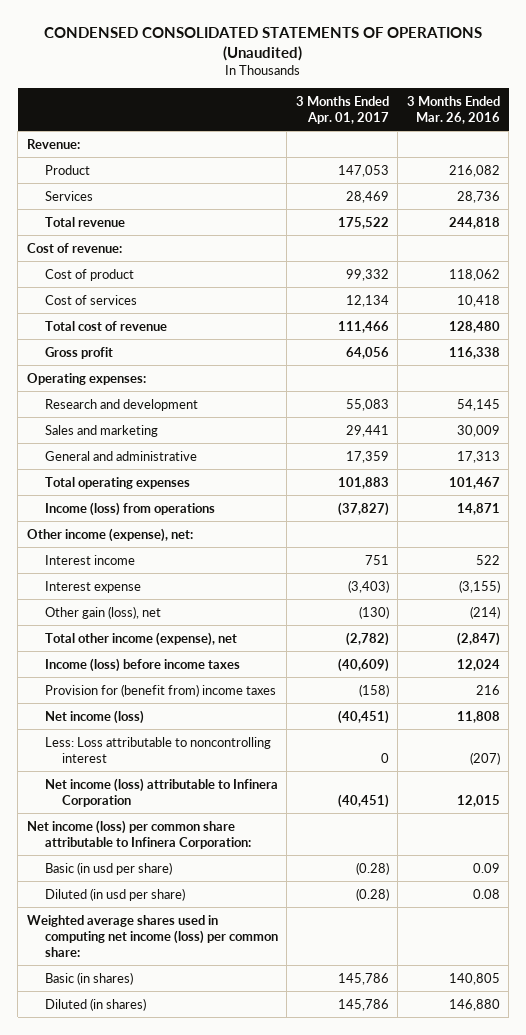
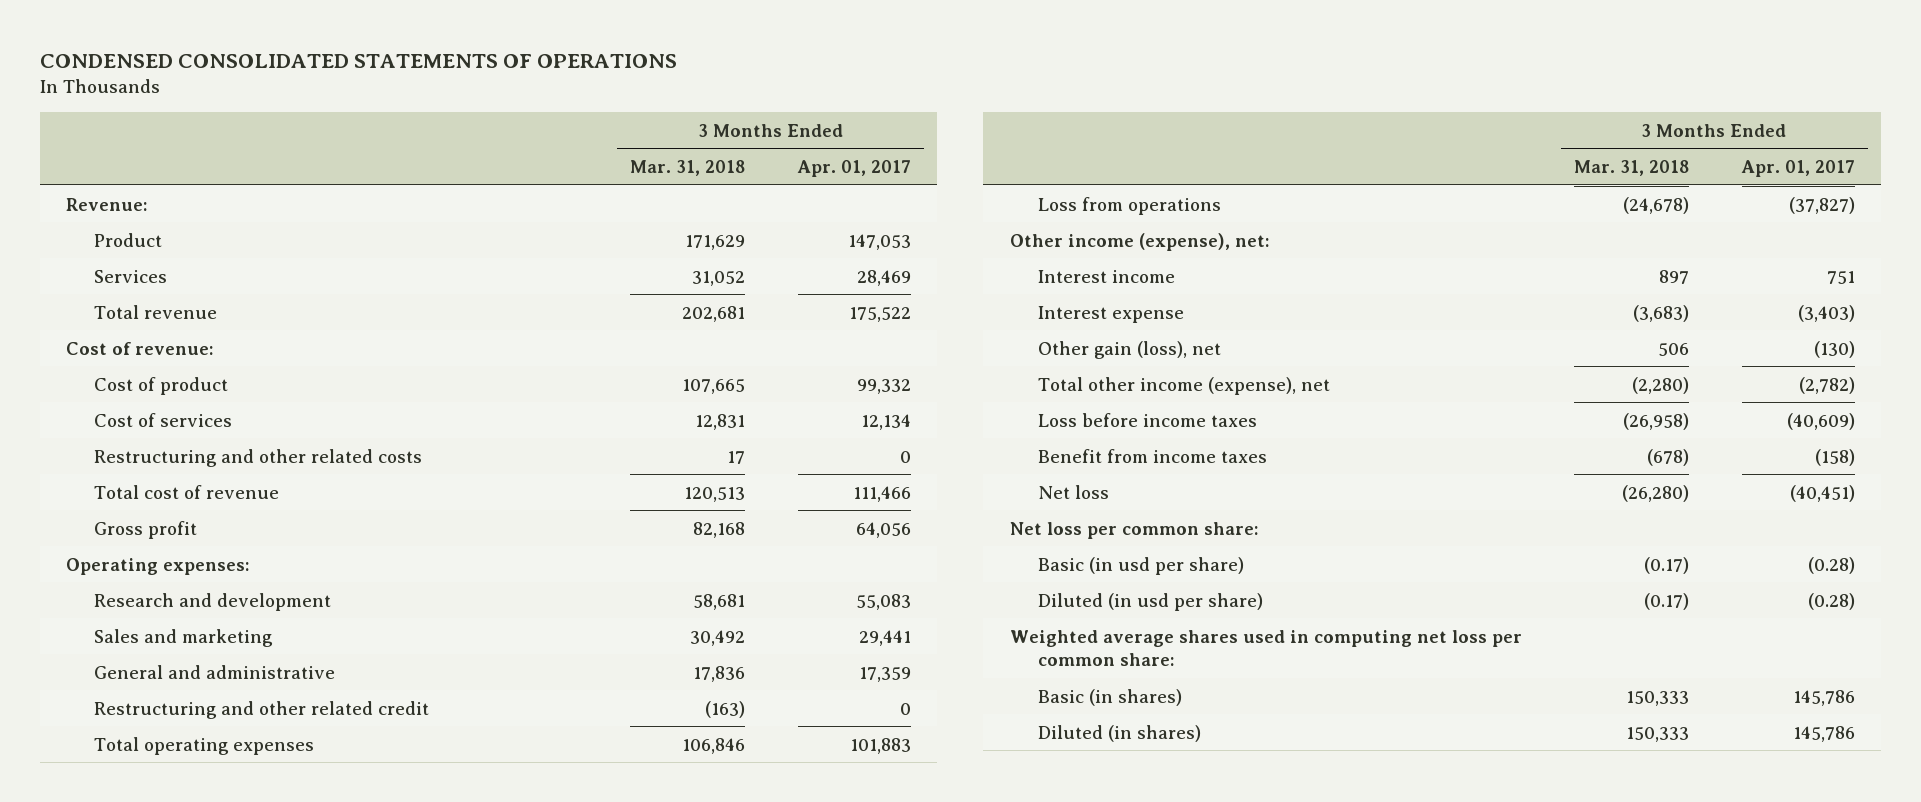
[44,26,483,61] CONDENSED CONSOLIDATED STATEMENTS OF OPERATIONS (Unaudited) -> [39,54,677,69] CONDENSED CONSOLIDATED STATEMENTS OF OPERATIONS
[406,95,500,125] 3 Months Ended Mar. 26, 2016 -> none
none -> [630,160,746,177] Mar. 31, 2018
none -> [93,448,422,467] Restructuring and other related costs
none -> [93,700,429,719] Restructuring and other related credit
[44,501,215,516] Income (loss) from operations -> [1037,196,1221,215] Loss from operations
[44,709,144,724] Net income (loss) -> none
[44,736,271,763] Less: Loss attributable to noncontrolling interest -> none
[44,657,240,672] Income (loss) before income taxes -> [1037,412,1257,427] Loss before income taxes
[44,683,276,697] Provision for (benefit from) income taxes -> [1037,448,1267,463] Benefit from income taxes
[44,777,278,807] Net income (loss) attributable to Infinera Corporation -> [1037,484,1109,499] Net loss
[26,819,251,849] Net income (loss) per common share attributable to Infinera Corporation: -> [1009,521,1259,539] Net loss per common share:
[26,914,278,957] Weighted average shares used in computing net income (loss) per common share: -> [1009,629,1522,666] Weighted average shares used in computing net loss per common share:

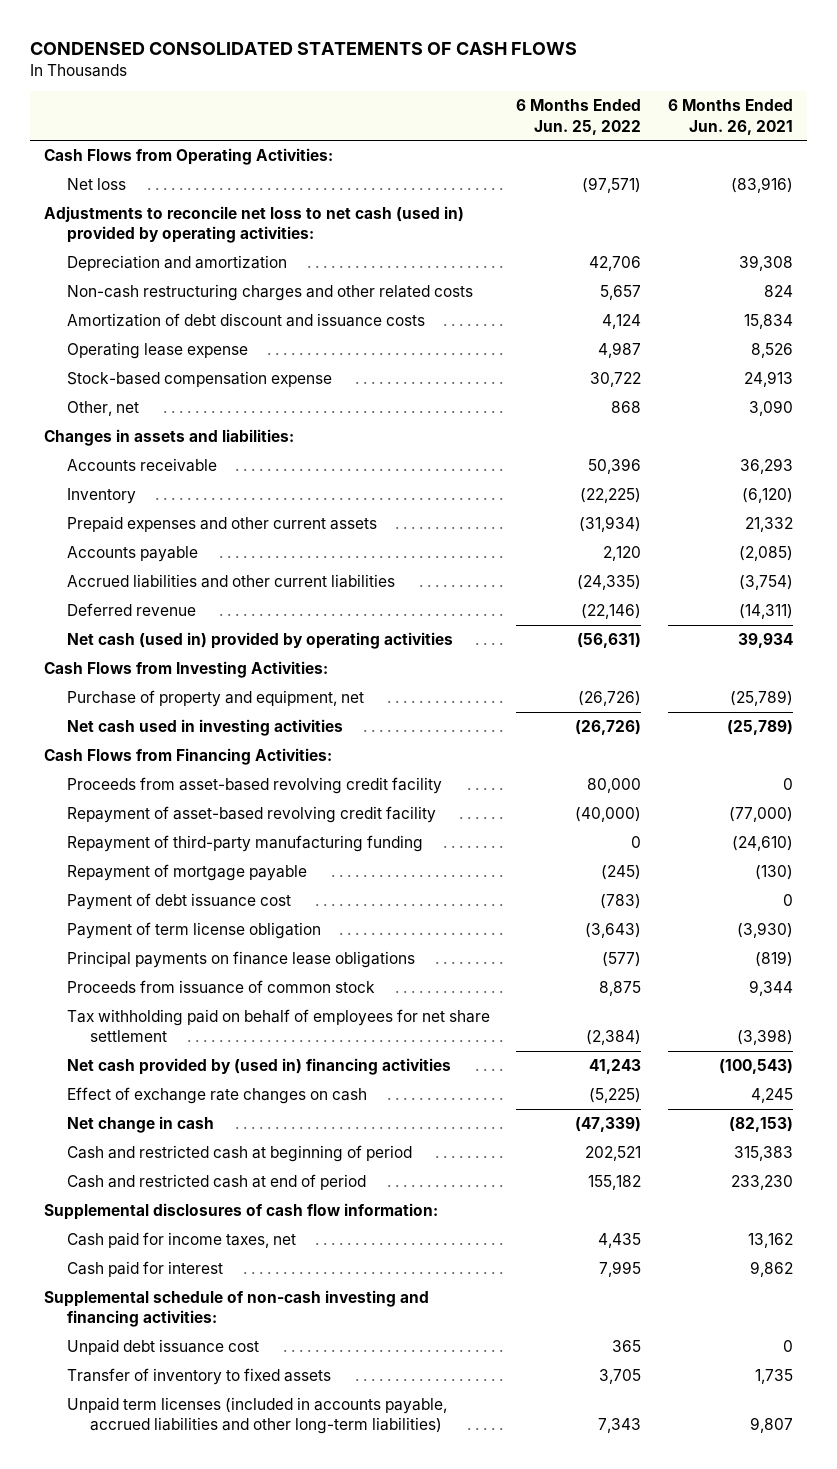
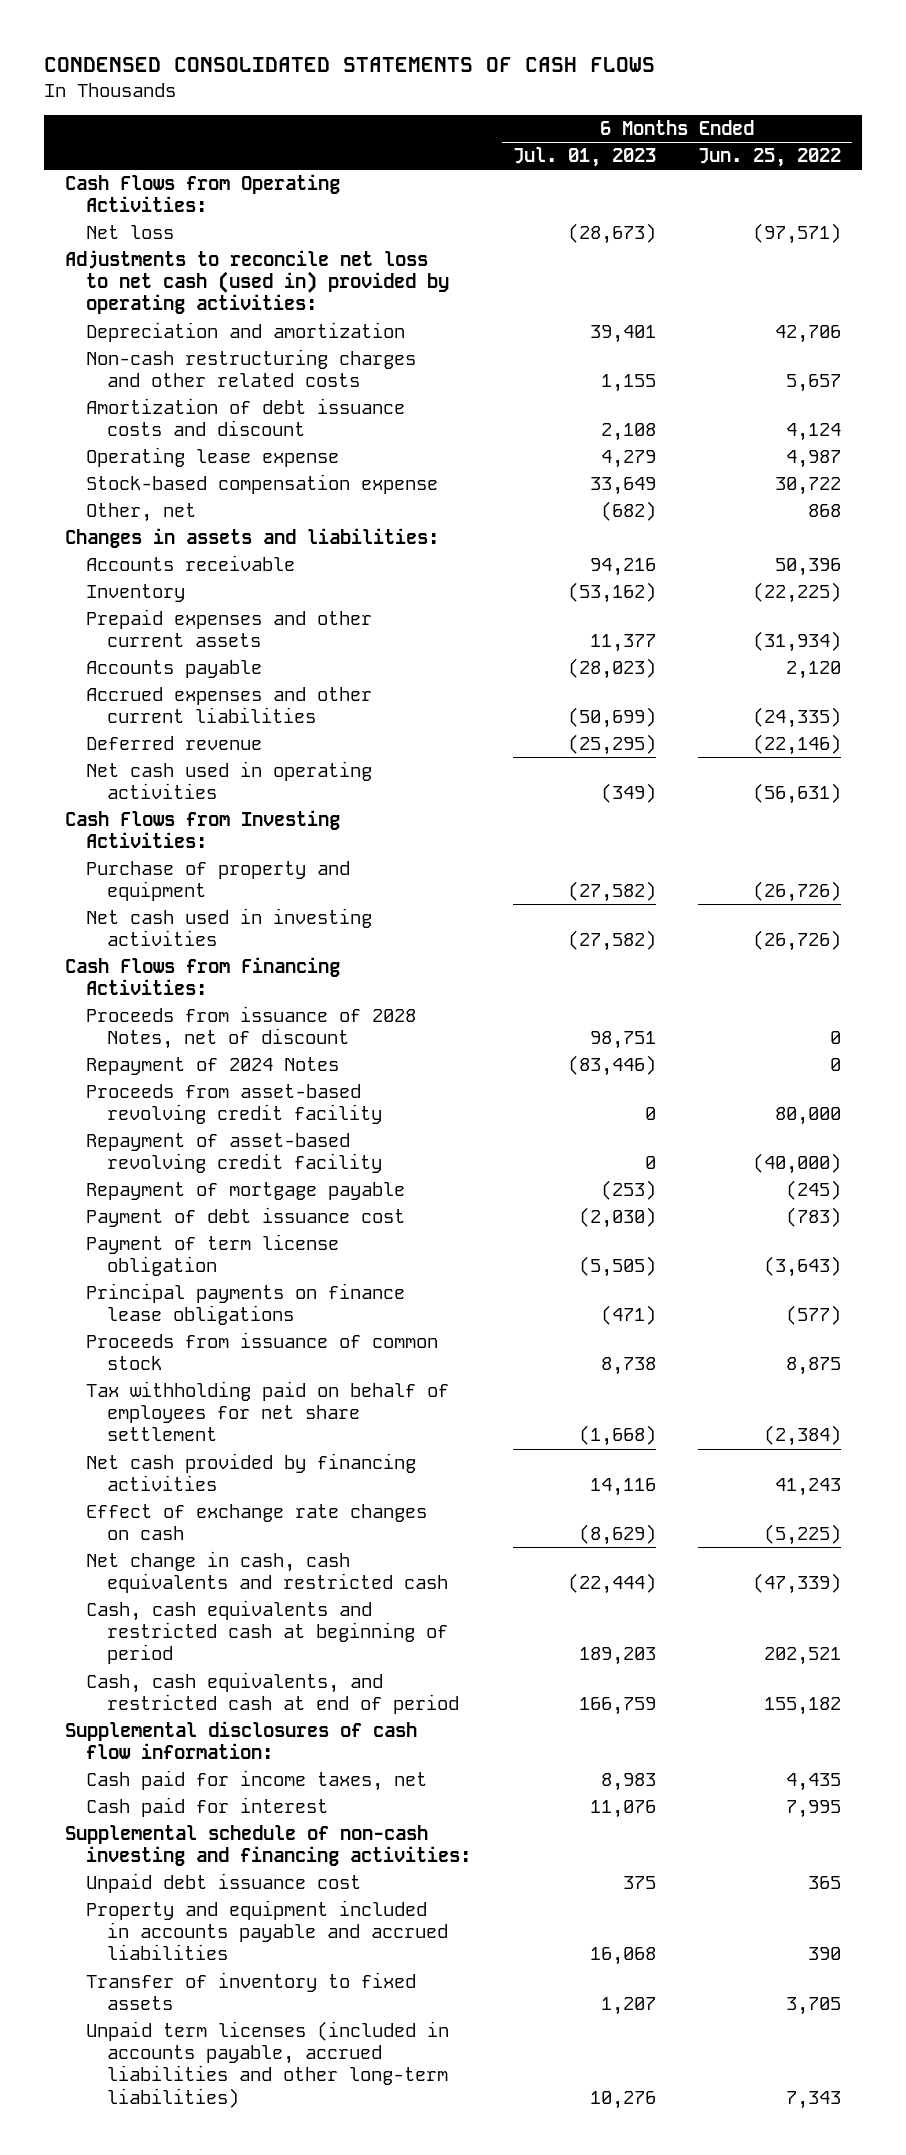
[668,99,794,135] 6 Months Ended Jun. 26, 2021 -> none
none -> [512,147,656,168] Jul. 01, 2023
[66,313,425,328] Amortization of debt discount and issuance costs -> [85,397,405,437] Amortization of debt issuance costs and discount
[66,574,395,589] Accrued liabilities and other current liabilities -> [85,686,372,724] Accrued expenses and other current liabilities
[66,632,453,650] Net cash (used in) provided by operating activities -> [85,760,372,800] Net cash used in operating activities
[66,690,364,708] Purchase of property and equipment, net -> [85,860,350,902] Purchase of property and equipment
none -> [85,1005,416,1050] Proceeds from issuance of 2028 Notes, net of discount
none -> [85,1056,339,1075] Repayment of 2024 Notes
[66,835,423,853] Repayment of third-party manufacturing funding -> none
[66,1058,451,1076] Net cash provided by (used in) financing activities -> [85,1452,416,1492] Net cash provided by financing activities
[66,1116,214,1134] Net change in cash -> [85,1550,448,1594] Net change in cash, cash equivalents and restricted cash
[66,1145,412,1163] Cash and restricted cash at beginning of period -> [85,1599,448,1665] Cash, cash equivalents and restricted cash at beginning of period
[66,1174,366,1191] Cash and restricted cash at end of period -> [85,1671,459,1715] Cash, cash equivalents, and restricted cash at end of period
none -> [85,1899,448,1961] Property and equipment included in accounts payable and accrued liabilities

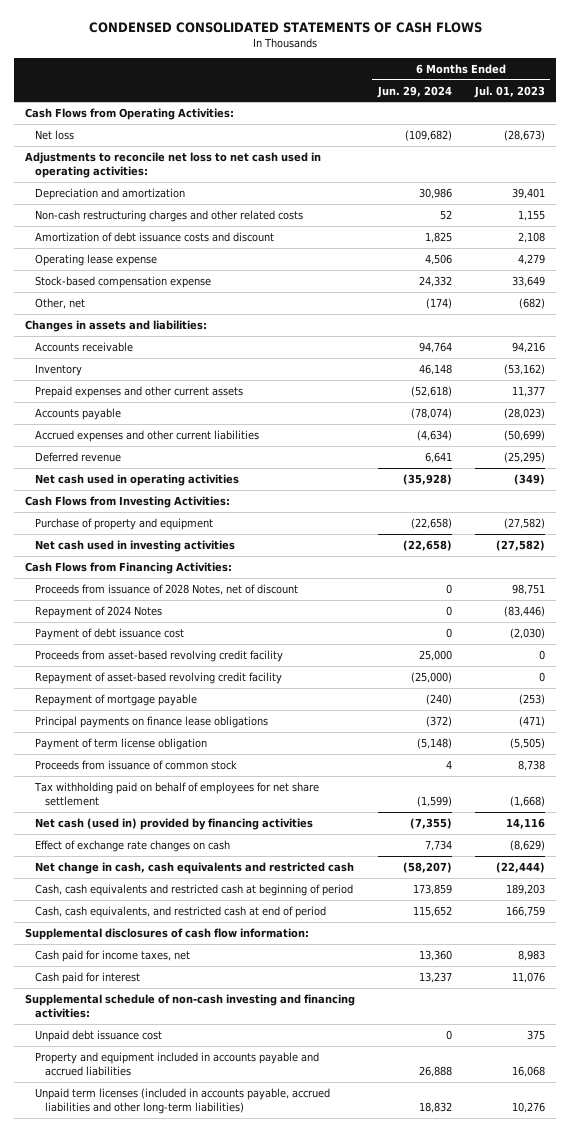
[698,148,842,168] Jun. 25, 2022 -> none
none -> [377,85,453,98] Jun. 29, 2024
[64,249,449,315] Adjustments to reconcile net loss to net cash (used in) provided by operating activities: -> [25,151,322,178] Adjustments to reconcile net loss to net cash used in operating activities:
[85,1206,405,1227] Payment of debt issuance cost -> [35,627,185,640] Payment of debt issuance cost
[85,1233,339,1277] Payment of term license obligation -> [35,737,208,750] Payment of term license obligation
[85,1452,416,1492] Net cash provided by financing activities -> [35,817,314,830] Net cash (used in) provided by financing activities
[85,1971,416,2011] Transfer of inventory to fixed assets -> none

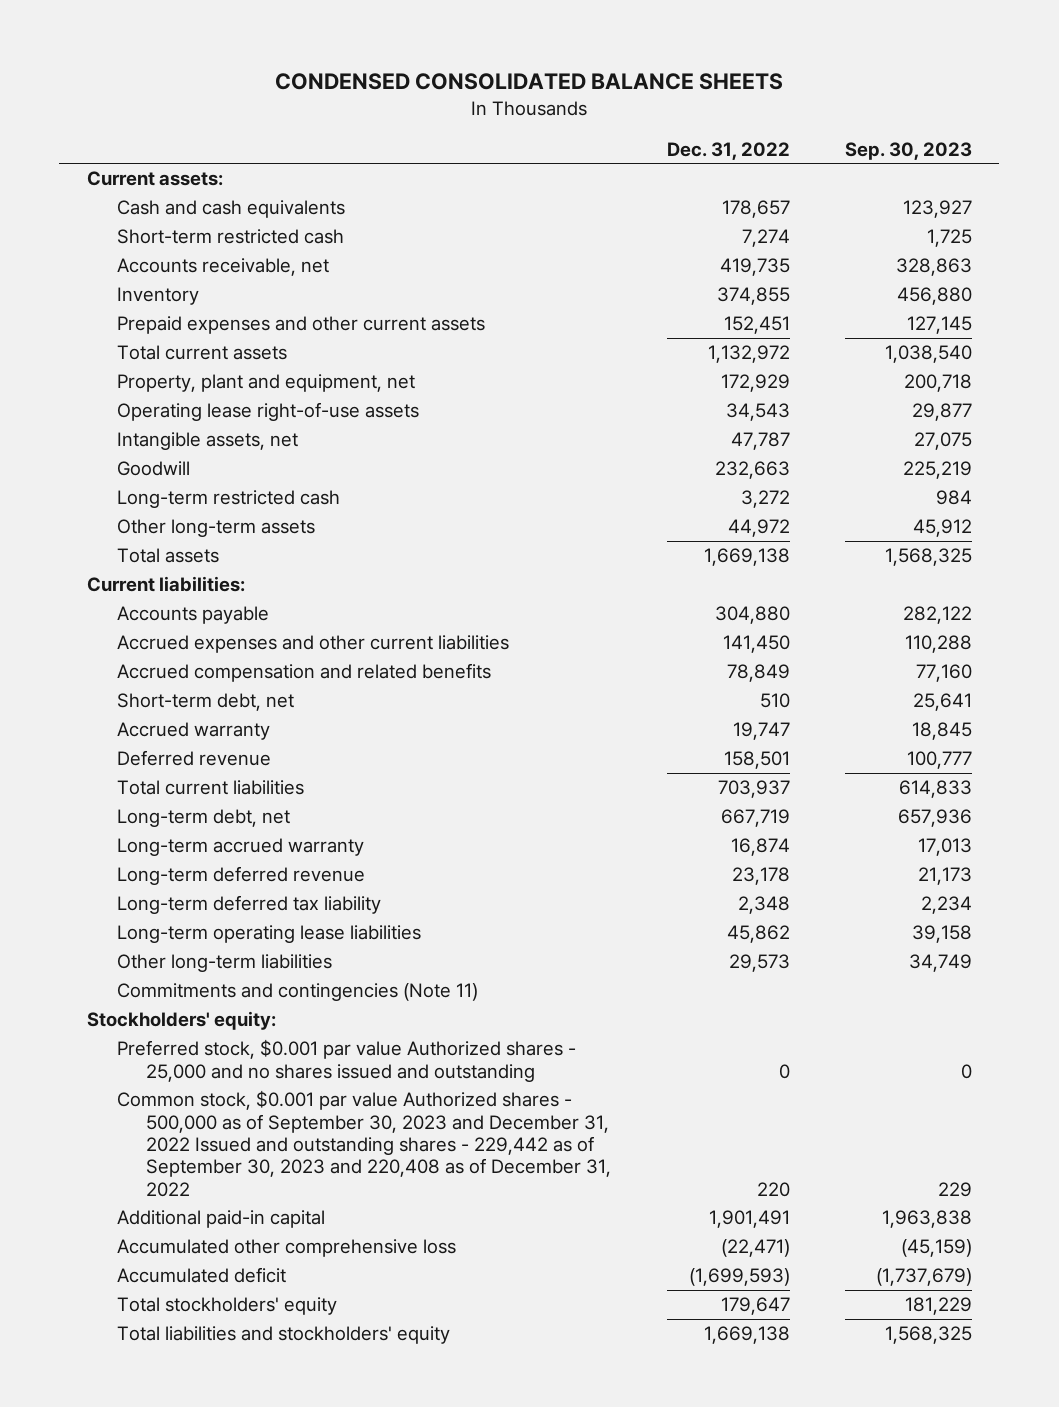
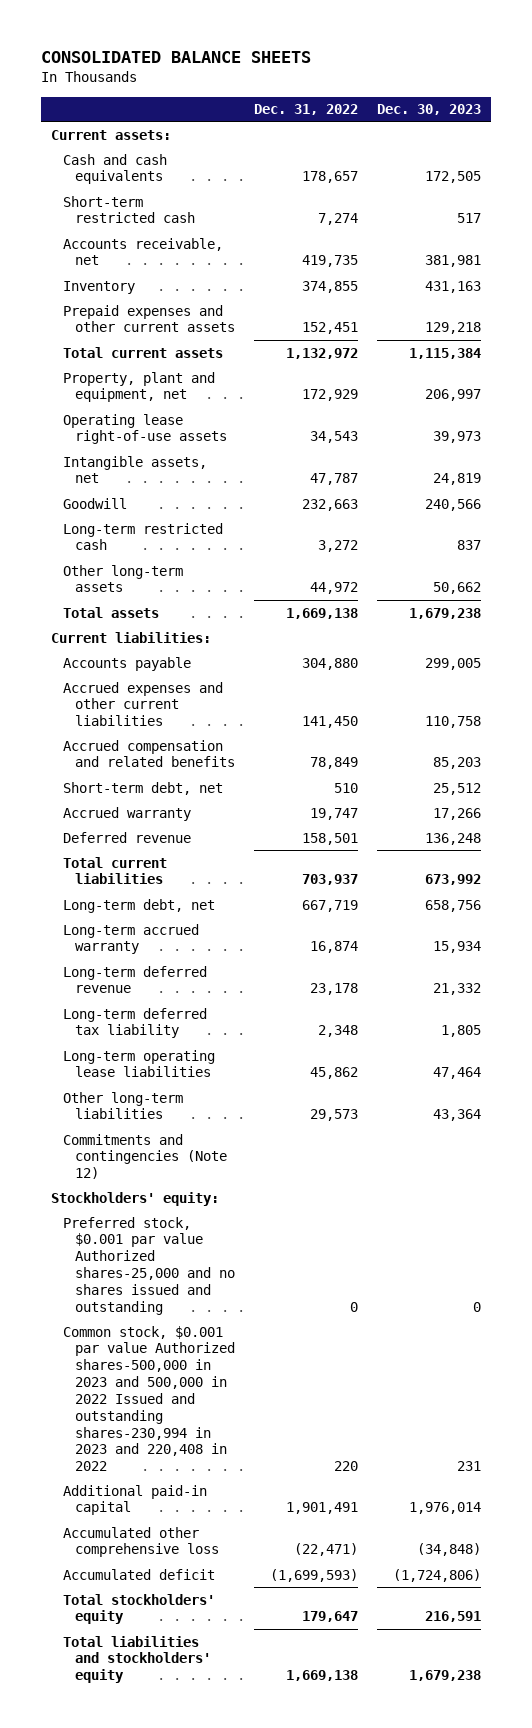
[275,73,784,91] CONDENSED CONSOLIDATED BALANCE SHEETS -> [41,51,312,64] CONSOLIDATED BALANCE SHEETS
[844,141,972,160] Sep. 30, 2023 -> none
none -> [377,104,482,116] Dec. 30, 2023
[116,983,478,1002] Commitments and contingencies (Note 11) -> [62,1133,228,1180] Commitments and contingencies (Note 12)
[116,1039,576,1082] Preferred stock, $0.001 par value Authorized shares - 25,000 and no shares issued and outstanding -> [62,1216,236,1315] Preferred stock, $0.001 par value Authorized shares-25,000 and no shares issued and outstanding
[116,1090,612,1197] Common stock, $0.001 par value Authorized shares - 500,000 as of September 30, 2023 and December 31, 2022 Issued and outstanding shares - 229,442 as of September 30, 2023 and 220,408 as of December 31, 2022 -> [62,1325,236,1472] Common stock, $0.001 par value Authorized shares-500,000 in 2023 and 500,000 in 2022 Issued and outstanding shares-230,994 in 2023 and 220,408 in 2022

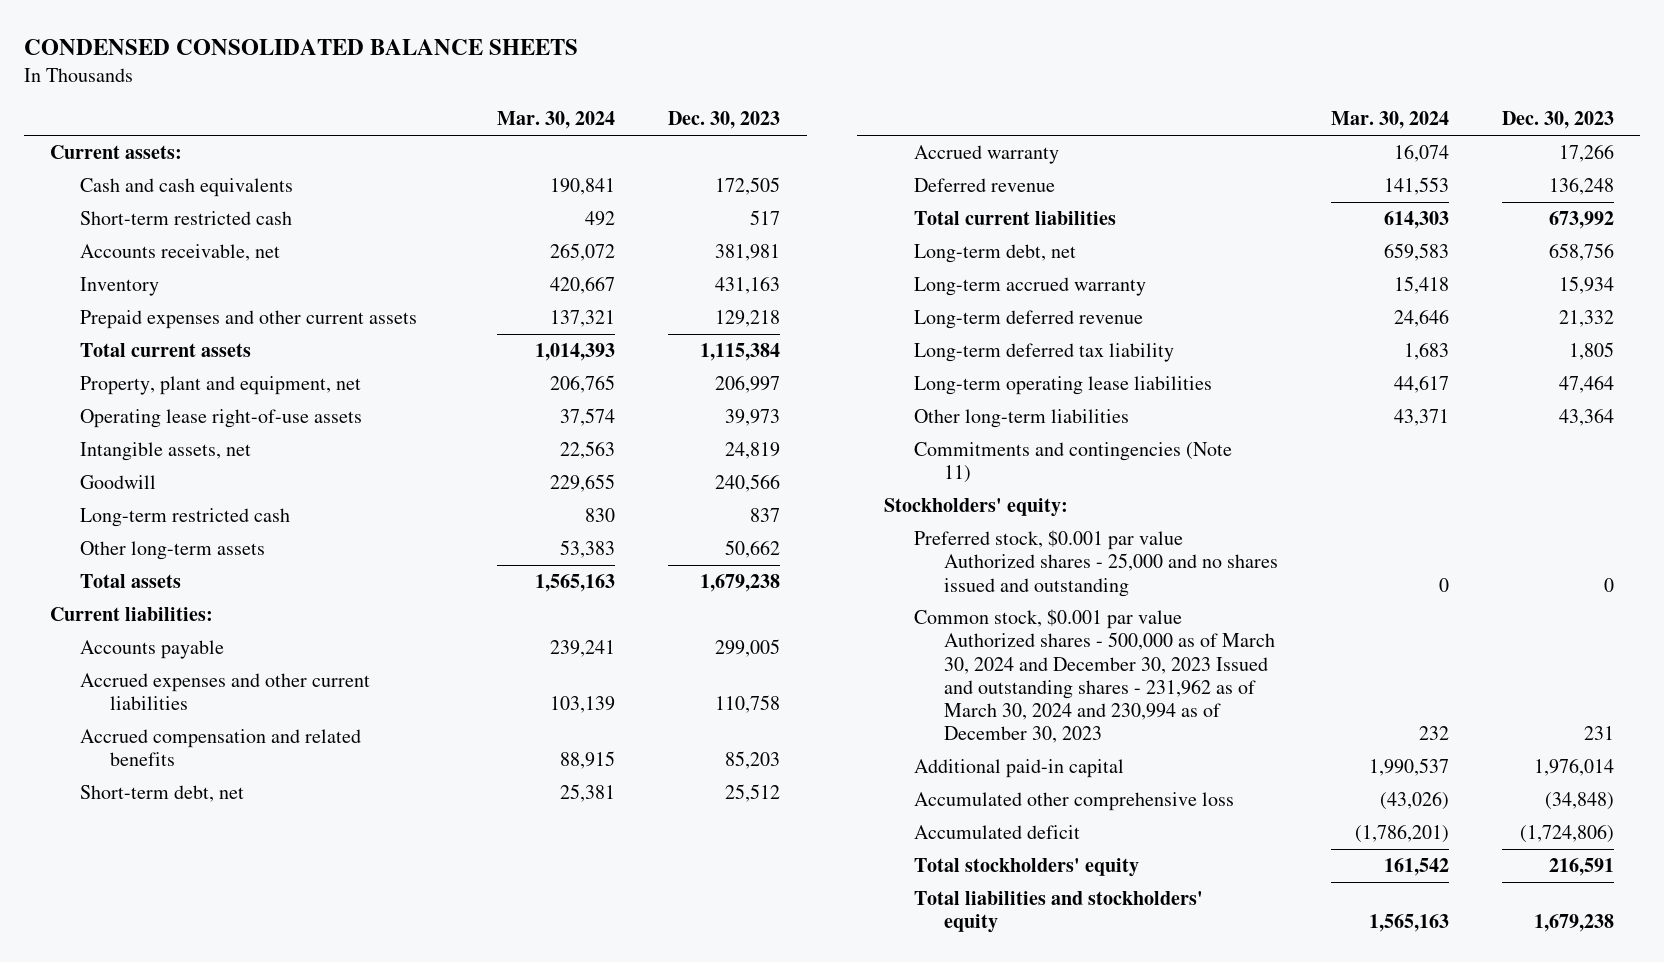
[41,51,312,64] CONSOLIDATED BALANCE SHEETS -> [23,39,578,56] CONDENSED CONSOLIDATED BALANCE SHEETS
[254,104,359,116] Dec. 31, 2022 -> none
none -> [497,111,616,130] Mar. 30, 2024
[62,1133,228,1180] Commitments and contingencies (Note 12) -> [913,442,1232,484] Commitments and contingencies (Note 11)
[62,1216,236,1315] Preferred stock, $0.001 par value Authorized shares-25,000 and no shares issued and outstanding -> [913,530,1278,597] Preferred stock, $0.001 par value Authorized shares - 25,000 and no shares issued and outstanding
[62,1325,236,1472] Common stock, $0.001 par value Authorized shares-500,000 in 2023 and 500,000 in 2022 Issued and outstanding shares-230,994 in 2023 and 220,408 in 2022 -> [913,609,1275,744] Common stock, $0.001 par value Authorized shares - 500,000 as of March 30, 2024 and December 30, 2023 Issued and outstanding shares - 231,962 as of March 30, 2024 and 230,994 as of December 30, 2023

